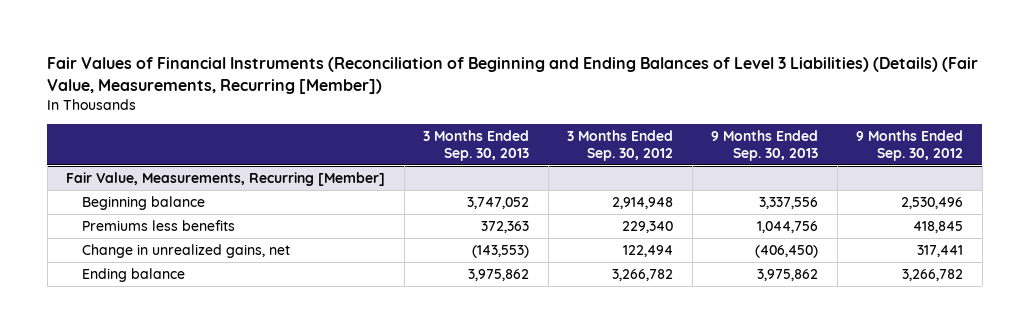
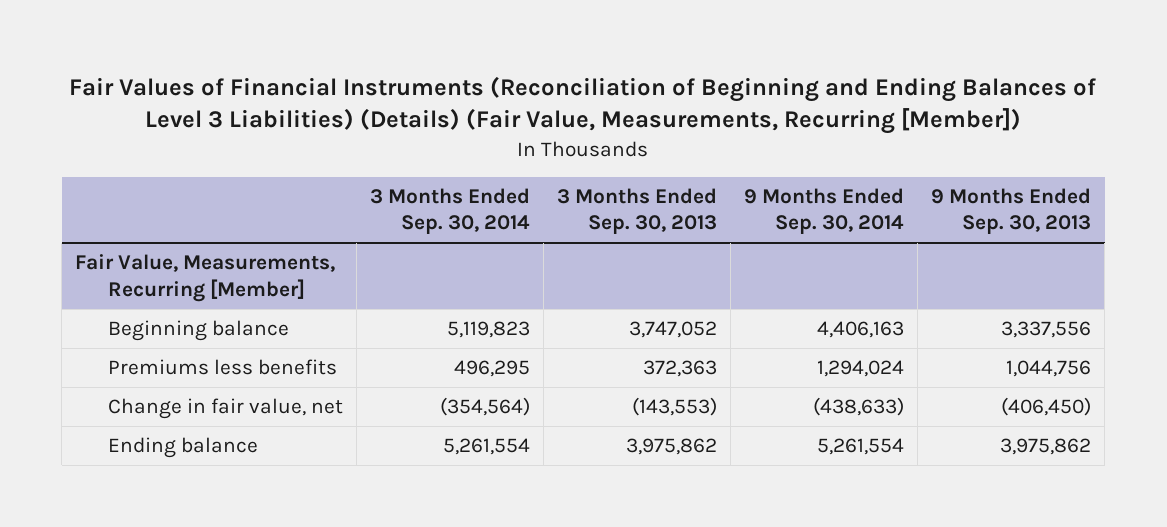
[567,130,674,161] 3 Months Ended Sep. 30, 2012 -> none
[856,130,964,161] 9 Months Ended Sep. 30, 2012 -> none
none -> [370,188,531,235] 3 Months Ended Sep. 30, 2014
none -> [744,188,905,235] 9 Months Ended Sep. 30, 2014
[82,243,291,258] Change in unrealized gains, net -> [108,398,344,420] Change in fair value, net

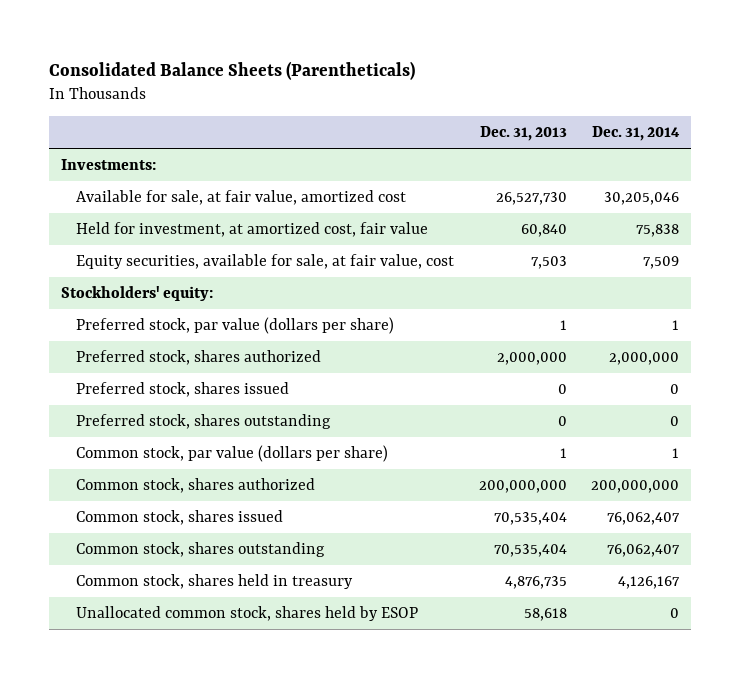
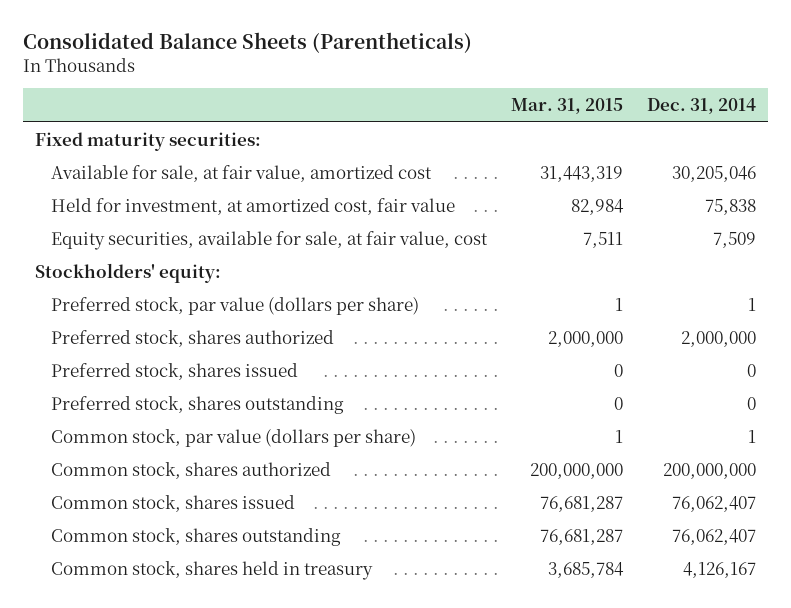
[479,126,567,142] Dec. 31, 2013 -> none
none -> [510,98,623,115] Mar. 31, 2015
[60,158,156,170] Investments: -> none
none -> [34,131,261,151] Fixed maturity securities:
[76,605,419,621] Unallocated common stock, shares held by ESOP -> none

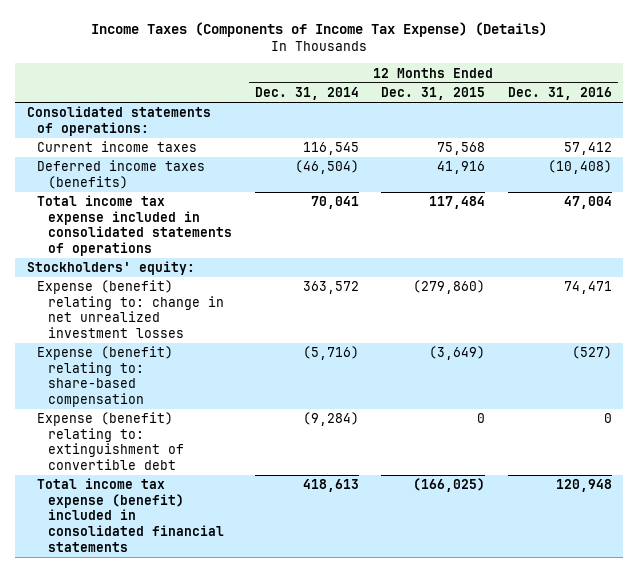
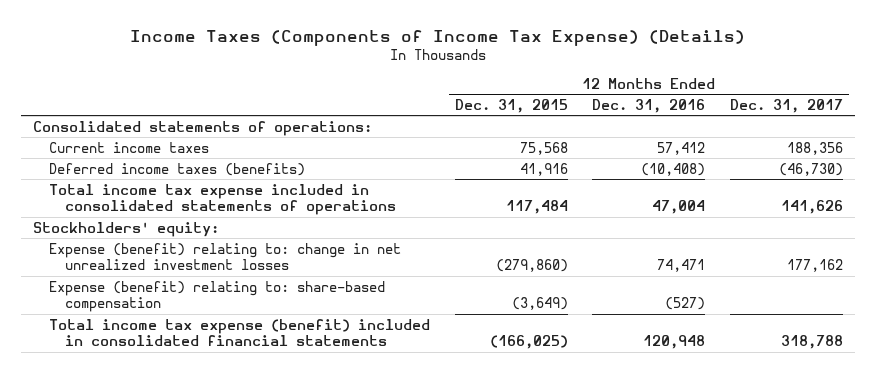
[254,86,359,100] Dec. 31, 2014 -> none
none -> [729,98,843,113] Dec. 31, 2017
[37,412,185,470] Expense (benefit) relating to: extinguishment of convertible debt -> none

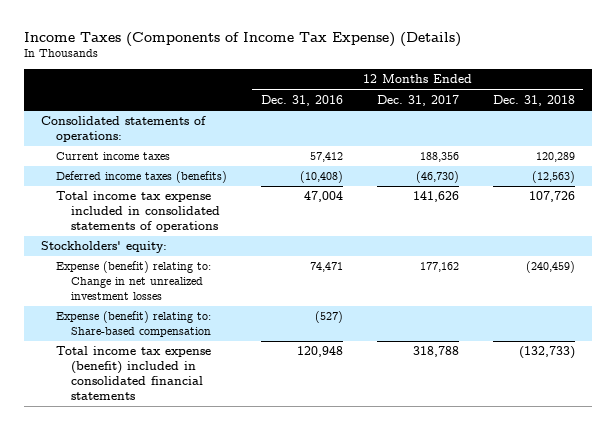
[454,98,568,113] Dec. 31, 2015 -> none
none -> [492,94,575,106] Dec. 31, 2018
[49,242,402,271] Expense (benefit) relating to: change in net unrealized investment losses -> [56,261,212,301] Expense (benefit) relating to: Change in net unrealized investment losses
[49,280,386,313] Expense (benefit) relating to: share-based compensation -> [56,311,212,338] Expense (benefit) relating to: Share-based compensation

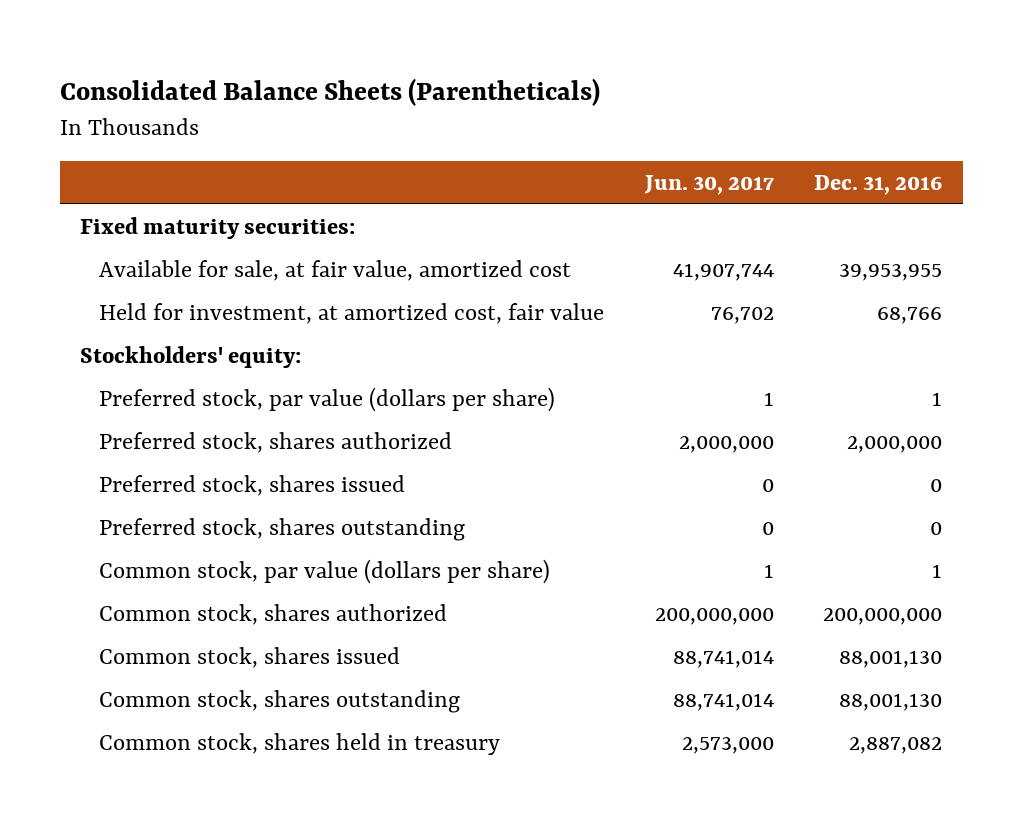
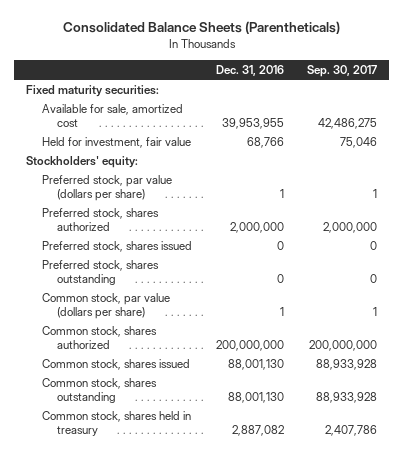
[643,174,774,195] Jun. 30, 2017 -> none
none -> [307,64,378,77] Sep. 30, 2017
[98,259,571,281] Available for sale, at fair value, amortized cost -> [41,103,183,127] Available for sale, amortized cost
[98,302,604,324] Held for investment, at amortized cost, fair value -> [41,136,191,148] Held for investment, fair value

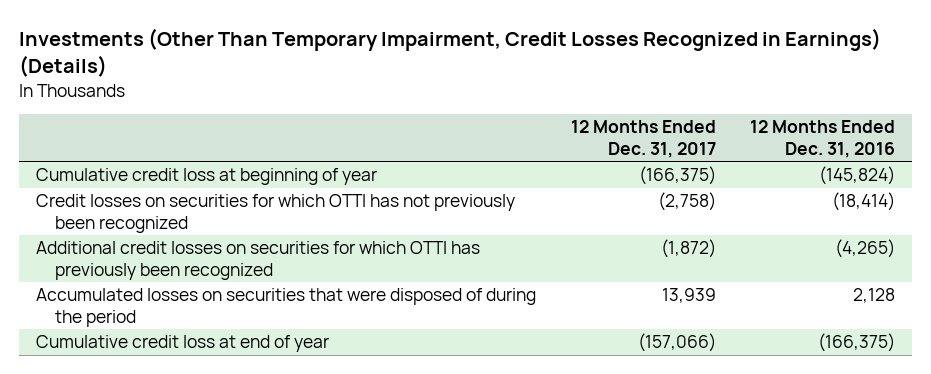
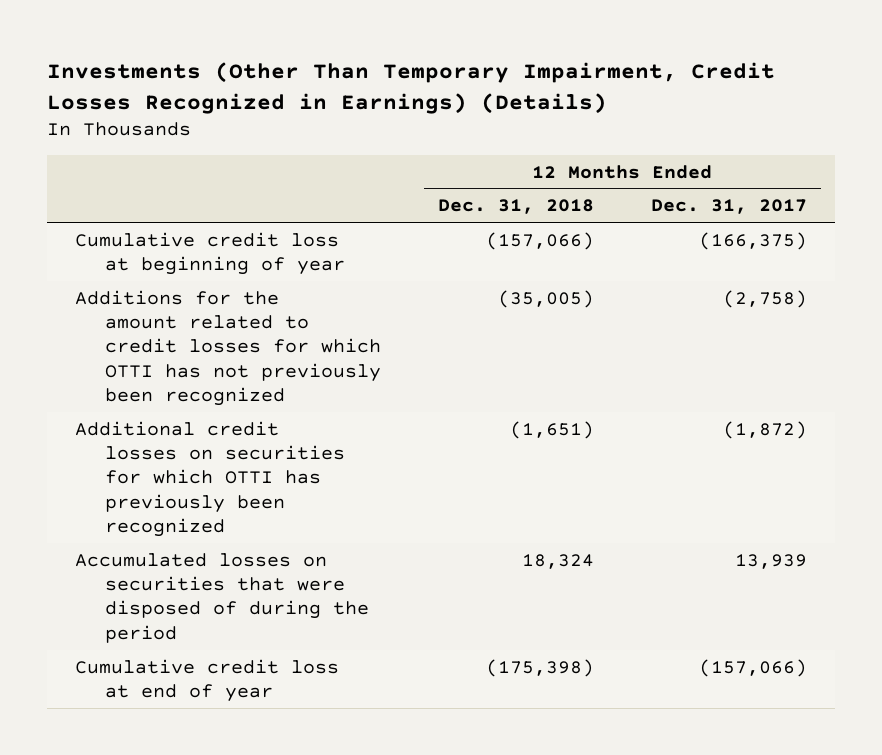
[749,120,895,158] 12 Months Ended Dec. 31, 2016 -> none
none -> [437,199,594,215] Dec. 31, 2018
[36,194,516,233] Credit losses on securities for which OTTI has not previously been recognized -> [75,289,382,407] Additions for the amount related to credit losses for which OTTI has not previously been recognized

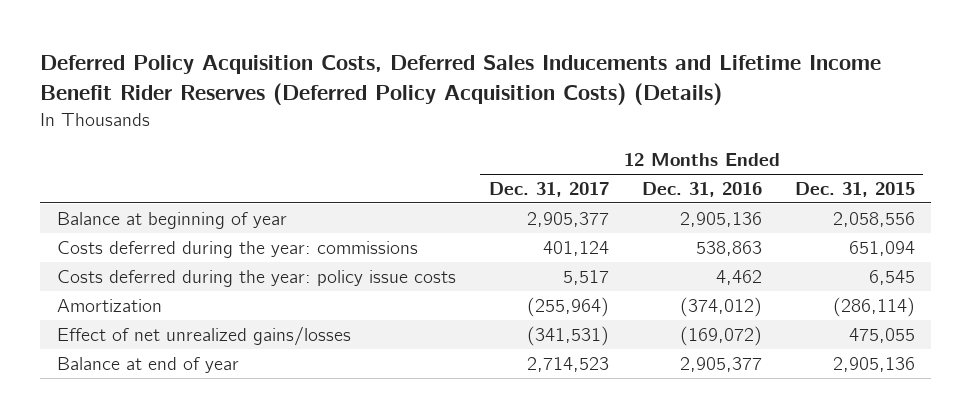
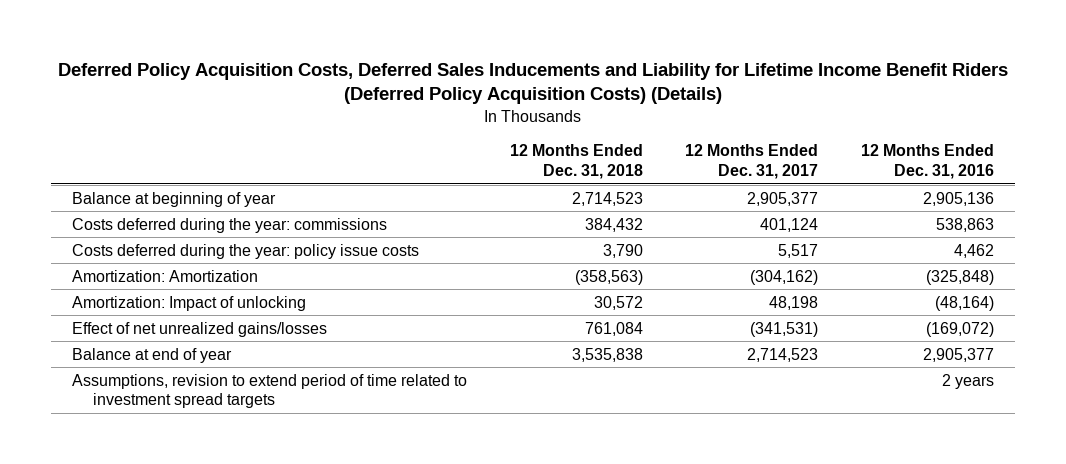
[40,55,882,105] Deferred Policy Acquisition Costs, Deferred Sales Inducements and Lifetime Income Benefit Rider Reserves (Deferred Policy Acquisition Costs) (Details) -> [58,62,1009,105] Deferred Policy Acquisition Costs, Deferred Sales Inducements and Liability for Lifetime Income Benefit Riders (Deferred Policy Acquisition Costs) (Details)
[794,182,915,198] Dec. 31, 2015 -> none
none -> [509,144,643,179] 12 Months Ended Dec. 31, 2018
[56,299,162,313] Amortization -> [72,269,259,282] Amortization: Amortization
[526,297,609,318] (255,964) -> [750,269,819,285] (304,162)
[679,297,762,318] (374,012) -> [926,269,995,285] (325,848)
none -> [72,295,307,311] Amortization: Impact of unlocking
none -> [72,373,468,409] Assumptions, revision to extend period of time related to investment spread targets

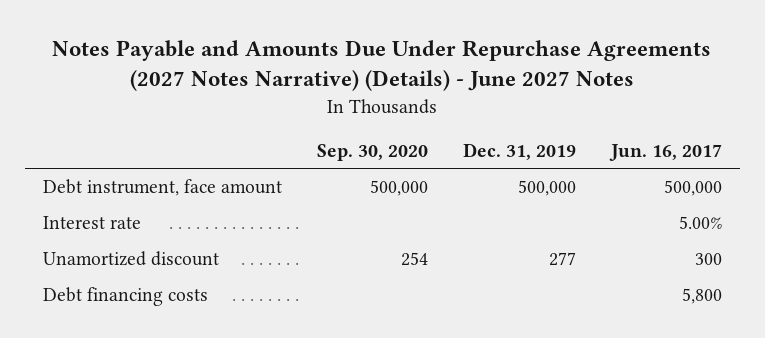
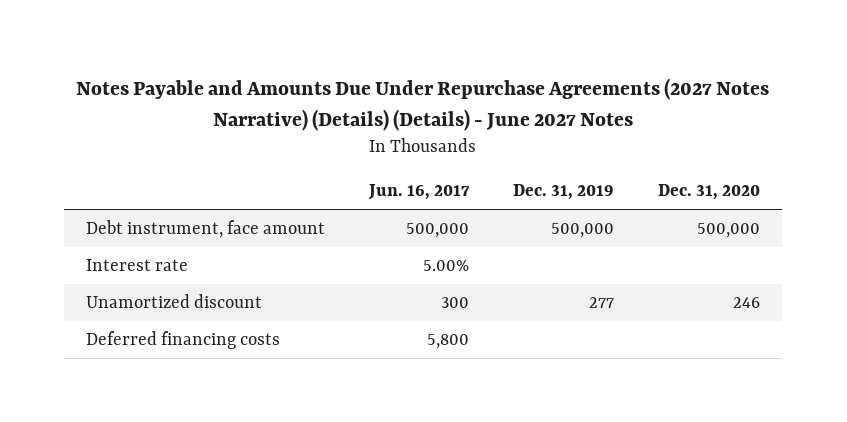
[52,39,712,92] Notes Payable and Amounts Due Under Repurchase Agreements (2027 Notes Narrative) (Details) - June 2027 Notes -> [76,77,770,131] Notes Payable and Amounts Due Under Repurchase Agreements (2027 Notes Narrative) (Details) (Details) - June 2027 Notes
[316,143,428,161] Sep. 30, 2020 -> none
none -> [658,184,761,201] Dec. 31, 2020
[42,287,208,307] Debt financing costs -> [86,331,281,350] Deferred financing costs

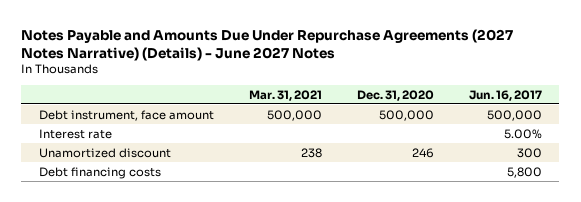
[76,77,770,131] Notes Payable and Amounts Due Under Repurchase Agreements (2027 Notes Narrative) (Details) (Details) - June 2027 Notes -> [21,28,514,61] Notes Payable and Amounts Due Under Repurchase Agreements (2027 Notes Narrative) (Details) - June 2027 Notes
[513,184,615,201] Dec. 31, 2019 -> none
none -> [248,89,322,101] Mar. 31, 2021
[86,331,281,350] Deferred financing costs -> [38,166,161,179] Debt financing costs

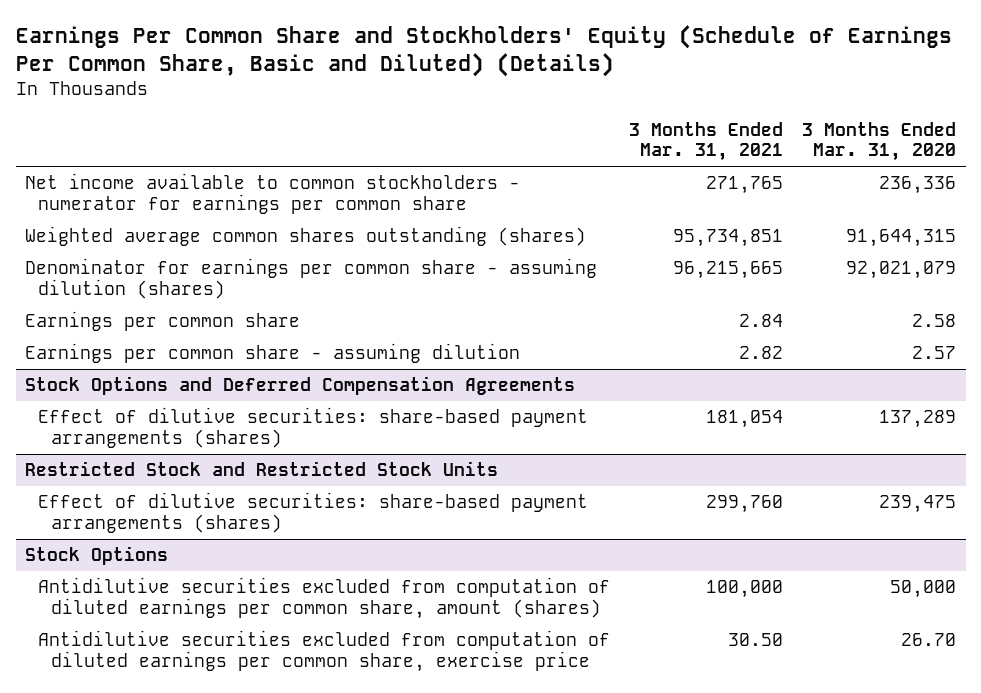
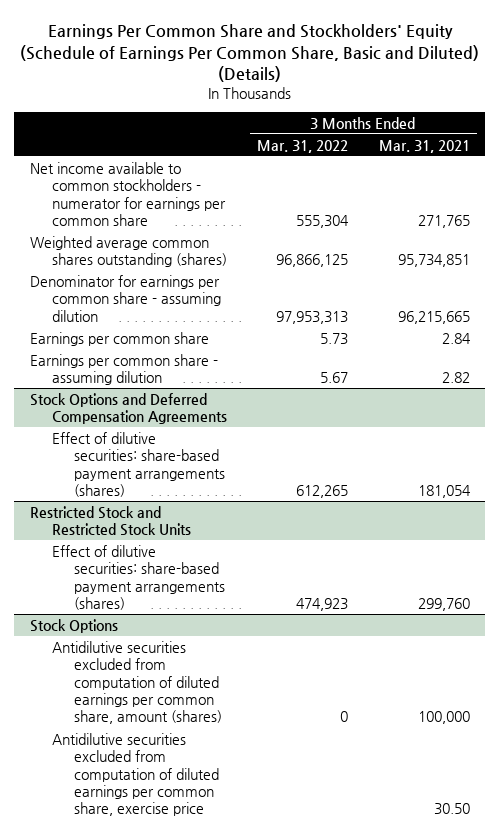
[802,121,957,162] 3 Months Ended Mar. 31, 2020 -> none
none -> [257,139,349,153] Mar. 31, 2022
[25,258,598,300] Denominator for earnings per common share - assuming dilution (shares) -> [29,274,221,322] Denominator for earnings per common share - assuming dilution

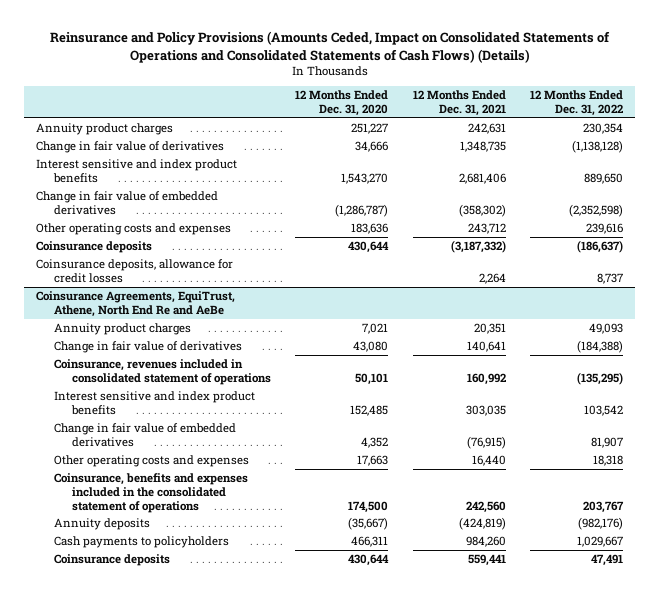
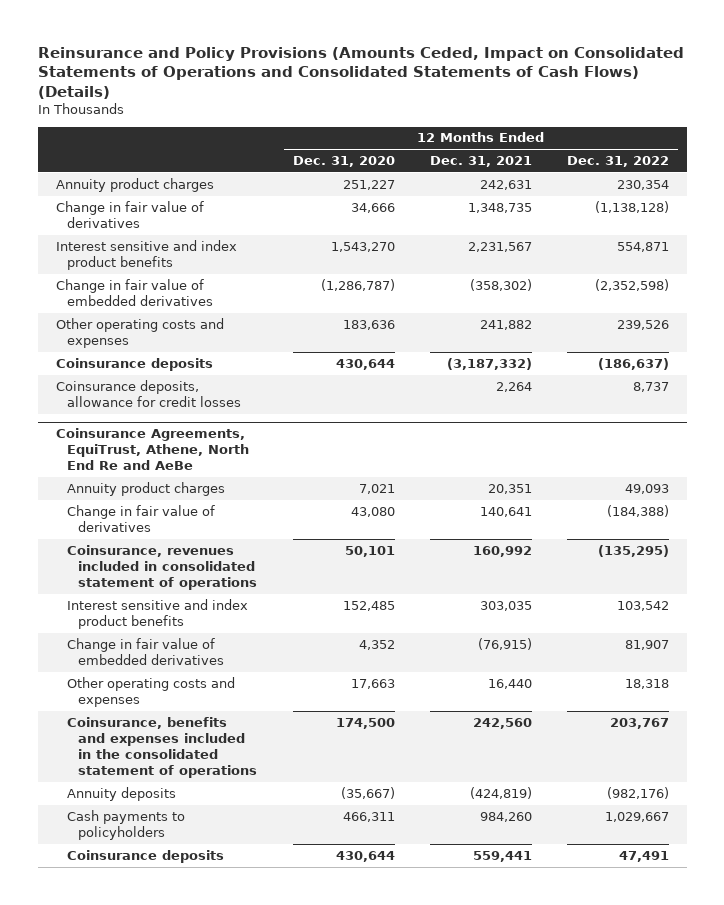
[458,172,506,184] 2,681,406 -> [467,241,532,252] 2,231,567
[583,172,623,184] 889,650 -> [616,241,669,252] 554,871
[467,222,506,234] 243,712 -> [479,319,532,330] 241,882
[585,222,623,234] 239,616 -> [616,319,669,330] 239,526

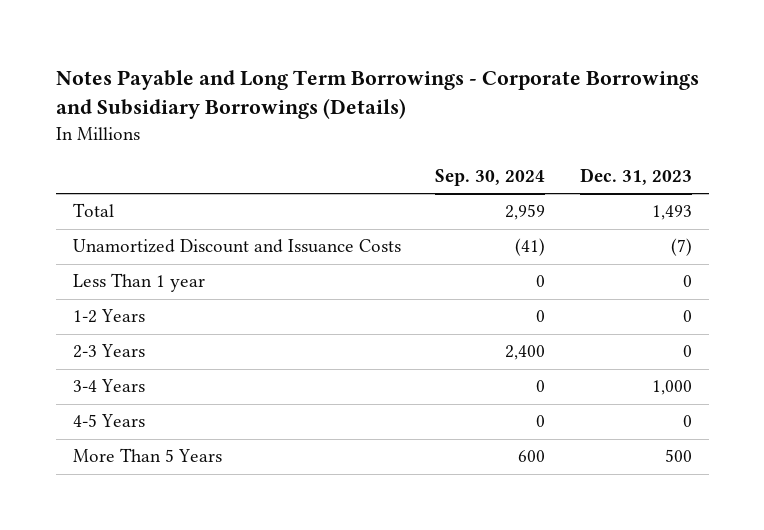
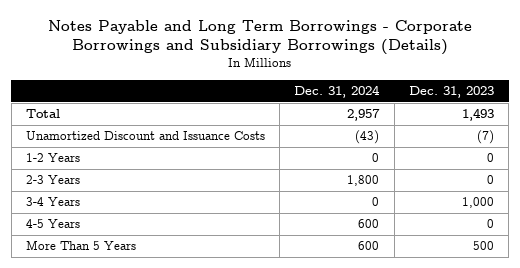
[435,168,546,186] Sep. 30, 2024 -> none
none -> [294,85,381,99] Dec. 31, 2024
[72,273,205,293] Less Than 1 year -> none

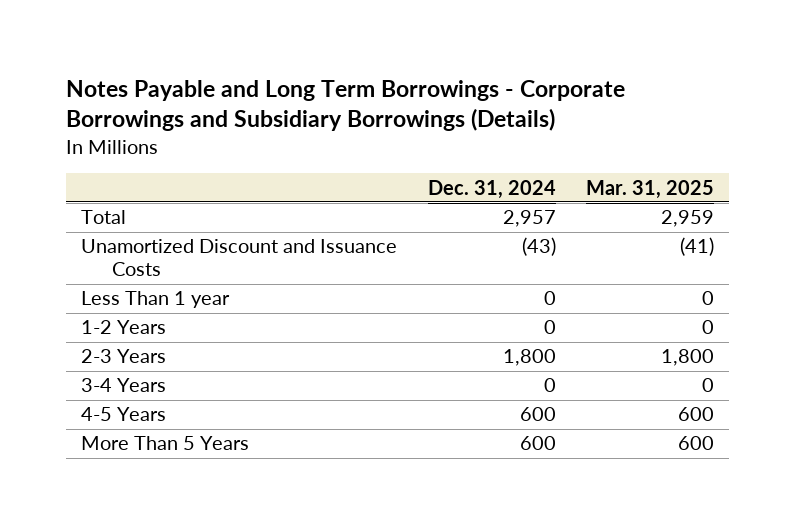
[408,86,494,99] Dec. 31, 2023 -> none
none -> [586,179,715,199] Mar. 31, 2025
none -> [81,291,231,309] Less Than 1 year

